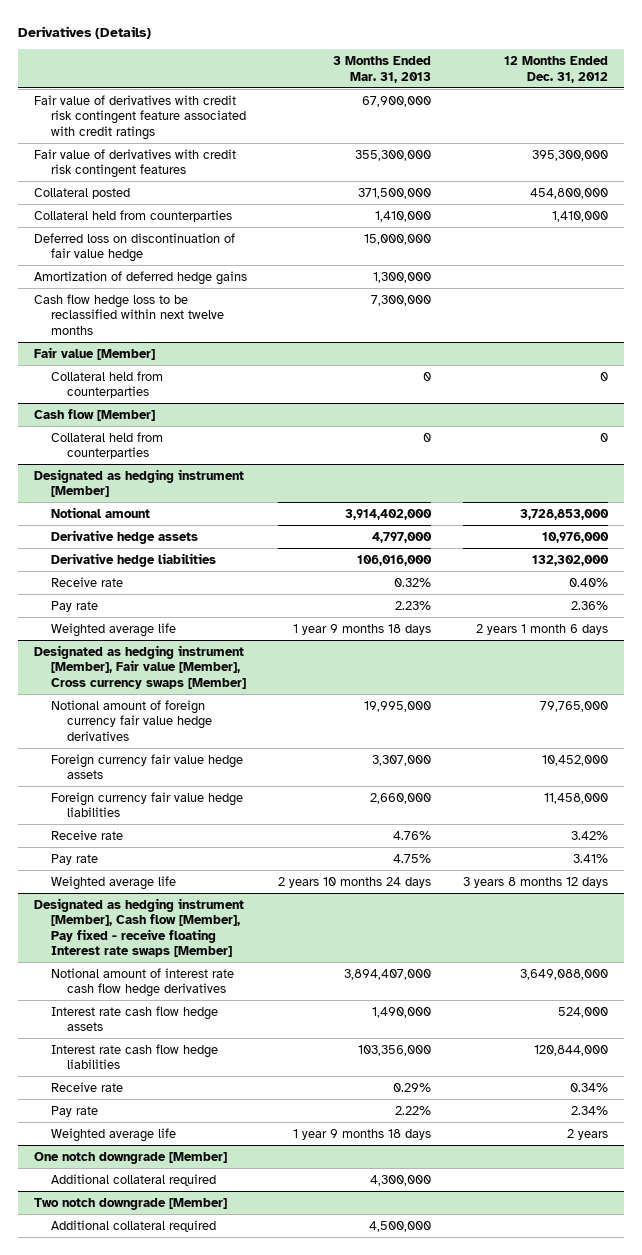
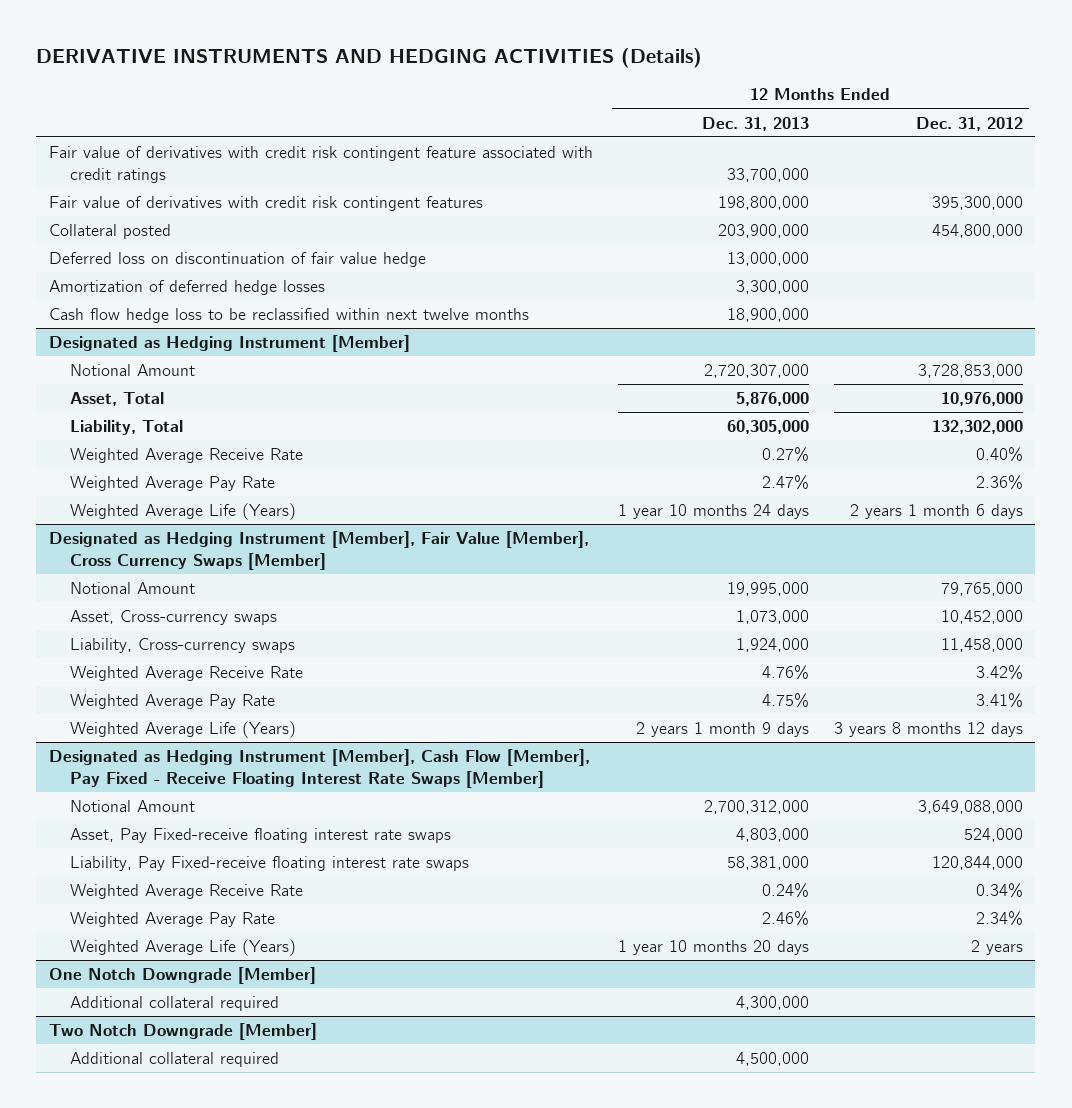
[17,26,151,40] Derivatives (Details) -> [36,47,703,68] DERIVATIVE INSTRUMENTS AND HEDGING ACTIVITIES (Details)
[333,56,432,83] 3 Months Ended Mar. 31, 2013 -> none
none -> [701,116,809,131] Dec. 31, 2013
[33,209,232,222] Collateral held from counterparties -> none
[33,270,247,285] Amortization of deferred hedge gains -> [48,280,325,296] Amortization of deferred hedge losses
[33,346,155,360] Fair value [Member] -> none
[50,370,163,399] Collateral held from counterparties -> none
[33,408,155,421] Cash flow [Member] -> none
[50,431,163,460] Collateral held from counterparties -> none
[33,468,244,498] Designated as hedging instrument [Member] -> [48,335,410,353] Designated as Hedging Instrument [Member]
[50,506,150,518] Notional amount -> [70,364,196,377] Notional Amount
[50,529,198,544] Derivative hedge assets -> [70,392,165,407] Asset, Total
[50,552,216,567] Derivative hedge liabilities -> [70,420,184,436] Liability, Total
[50,576,123,587] Receive rate -> [70,448,304,464] Weighted Average Receive Rate
[50,600,98,612] Pay rate -> [70,476,276,492] Weighted Average Pay Rate
[50,622,176,637] Weighted average life -> [70,503,297,521] Weighted Average Life (Years)
[33,644,246,689] Designated as hedging instrument [Member], Fair value [Member], Cross currency swaps [Member] -> [48,531,589,570] Designated as Hedging Instrument [Member], Fair Value [Member], Cross Currency Swaps [Member]
[50,699,213,741] Notional amount of foreign currency fair value hedge derivatives -> [70,582,196,595] Notional Amount
[50,753,243,780] Foreign currency fair value hedge assets -> [70,610,278,626] Asset, Cross-currency swaps
[50,791,243,818] Foreign currency fair value hedge liabilities -> [70,638,296,654] Liability, Cross-currency swaps
[50,829,123,840] Receive rate -> [70,666,304,682] Weighted Average Receive Rate
[50,853,98,865] Pay rate -> [70,694,276,710] Weighted Average Pay Rate
[50,875,176,890] Weighted average life -> [70,721,297,739] Weighted Average Life (Years)
[33,897,244,958] Designated as hedging instrument [Member], Cash flow [Member], Pay fixed - receive floating Interest rate swaps [Member] -> [48,749,590,788] Designated as Hedging Instrument [Member], Cash Flow [Member], Pay Fixed - Receive Floating Interest Rate Swaps [Member]
[50,967,234,998] Notional amount of interest rate cash flow hedge derivatives -> [70,800,196,813] Notional Amount
[50,1005,218,1032] Interest rate cash flow hedge assets -> [70,828,452,844] Asset, Pay Fixed-receive floating interest rate swaps
[50,1043,218,1070] Interest rate cash flow hedge liabilities -> [70,856,470,872] Liability, Pay Fixed-receive floating interest rate swaps
[50,1081,123,1092] Receive rate -> [70,884,304,900] Weighted Average Receive Rate
[50,1105,98,1117] Pay rate -> [70,912,276,928] Weighted Average Pay Rate
[50,1127,176,1142] Weighted average life -> [70,939,297,957] Weighted Average Life (Years)
[33,1151,227,1164] One notch downgrade [Member] -> [48,967,316,985] One Notch Downgrade [Member]
[33,1197,227,1210] Two notch downgrade [Member] -> [48,1023,317,1041] Two Notch Downgrade [Member]

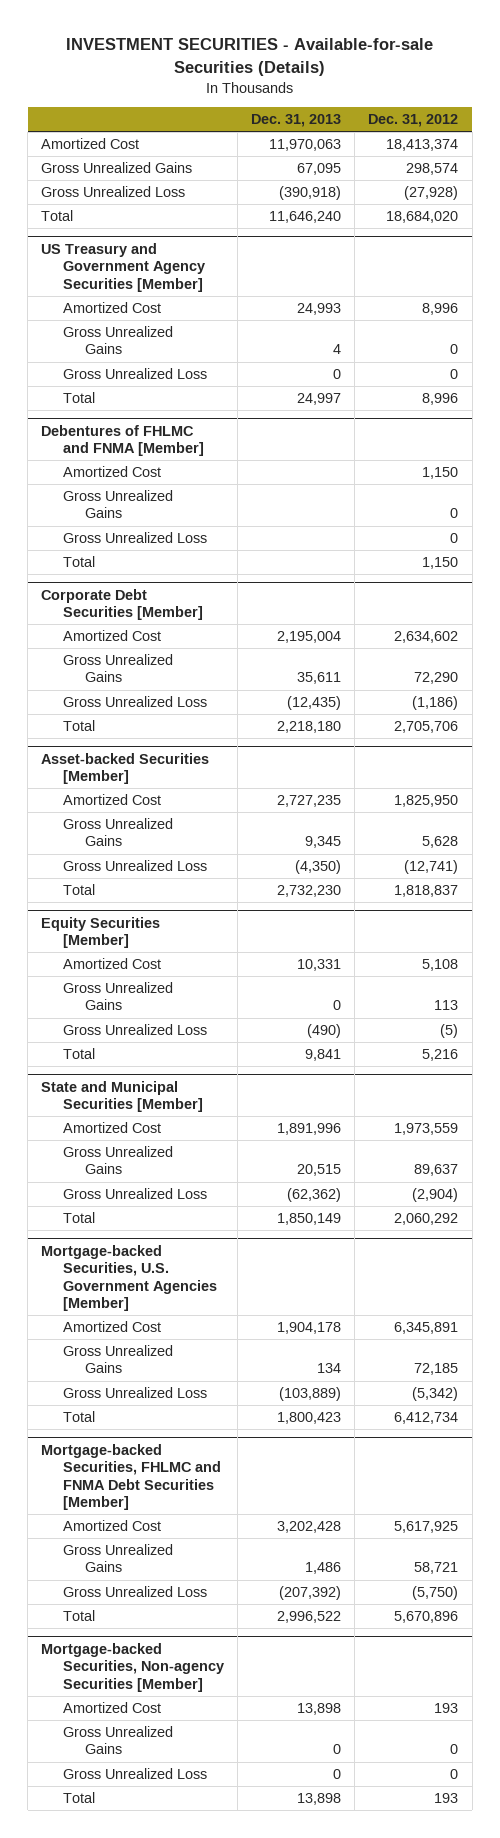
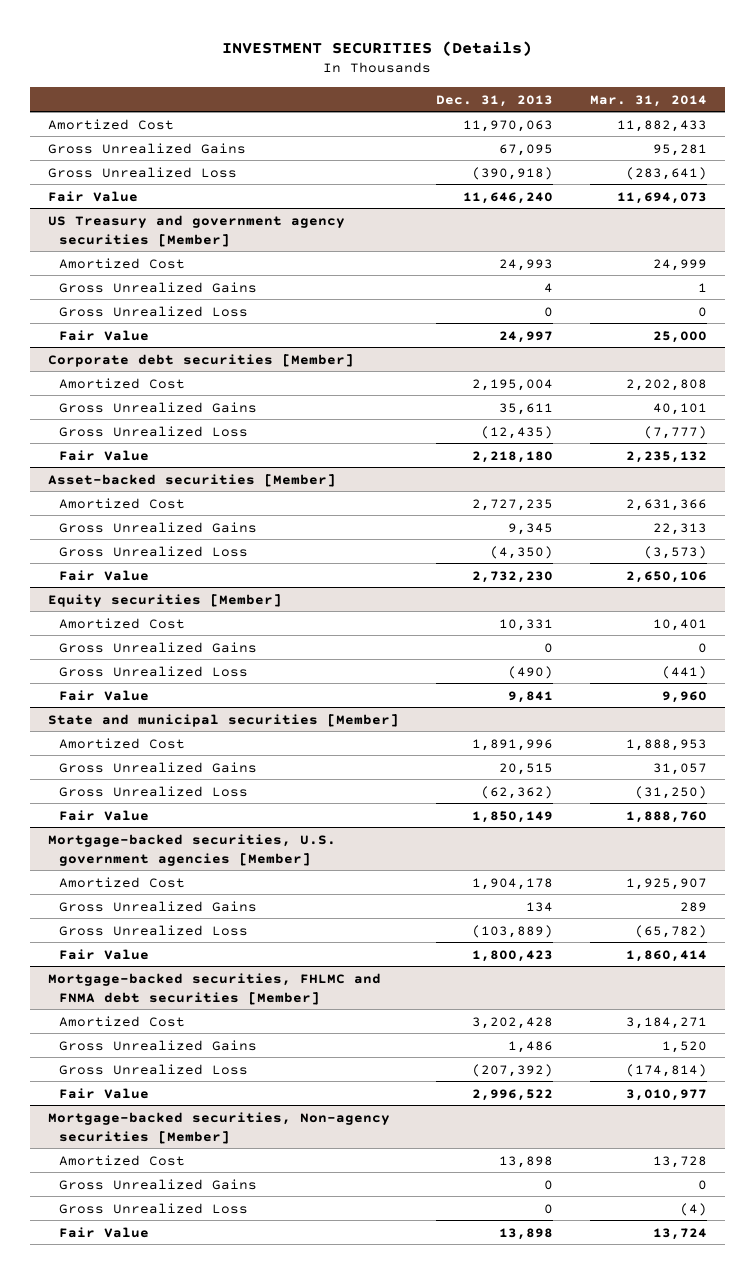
[65,38,433,76] INVESTMENT SECURITIES - Available-for-sale Securities (Details) -> [222,40,533,56] INVESTMENT SECURITIES (Details)
[368,114,459,128] Dec. 31, 2012 -> none
none -> [589,94,707,107] Mar. 31, 2014
[41,210,74,222] Total -> [48,190,139,202] Fair Value
[41,242,206,292] US Treasury and Government Agency Securities [Member] -> [48,214,346,247] US Treasury and government agency securities [Member]
[41,424,205,457] Debentures of FHLMC and FNMA [Member] -> none
[63,466,162,478] Amortized Cost -> none
[63,490,174,519] Gross Unrealized Gains -> none
[63,532,208,544] Gross Unrealized Loss -> none
[63,556,96,568] Total -> none
[63,392,96,404] Total -> [59,329,150,341] Fair Value
[41,588,204,621] Corporate Debt Securities [Member] -> [48,353,355,367] Corporate debt securities [Member]
[63,720,96,732] Total -> [59,449,150,461] Fair Value
[41,752,210,785] Asset-backed Securities [Member] -> [48,473,337,487] Asset-backed securities [Member]
[63,884,96,896] Total -> [59,569,150,581] Fair Value
[41,916,161,949] Equity Securities [Member] -> [48,593,283,607] Equity securities [Member]
[63,1048,96,1060] Total -> [59,689,150,701] Fair Value
[41,1080,204,1113] State and Municipal Securities [Member] -> [48,713,400,727] State and municipal securities [Member]
[63,1212,96,1224] Total -> [59,809,150,821] Fair Value
[41,1244,218,1311] Mortgage-backed Securities, U.S. Government Agencies [Member] -> [48,833,337,866] Mortgage-backed securities, U.S. government agencies [Member]
[63,1411,96,1423] Total -> [59,948,150,960] Fair Value
[41,1443,222,1510] Mortgage-backed Securities, FHLMC and FNMA Debt Securities [Member] -> [48,972,382,1005] Mortgage-backed securities, FHLMC and FNMA debt securities [Member]
[63,1610,96,1622] Total -> [59,1087,150,1099] Fair Value
[41,1642,225,1692] Mortgage-backed Securities, Non-agency Securities [Member] -> [48,1111,391,1144] Mortgage-backed securities, Non-agency securities [Member]
[63,1792,96,1804] Total -> [59,1226,150,1238] Fair Value

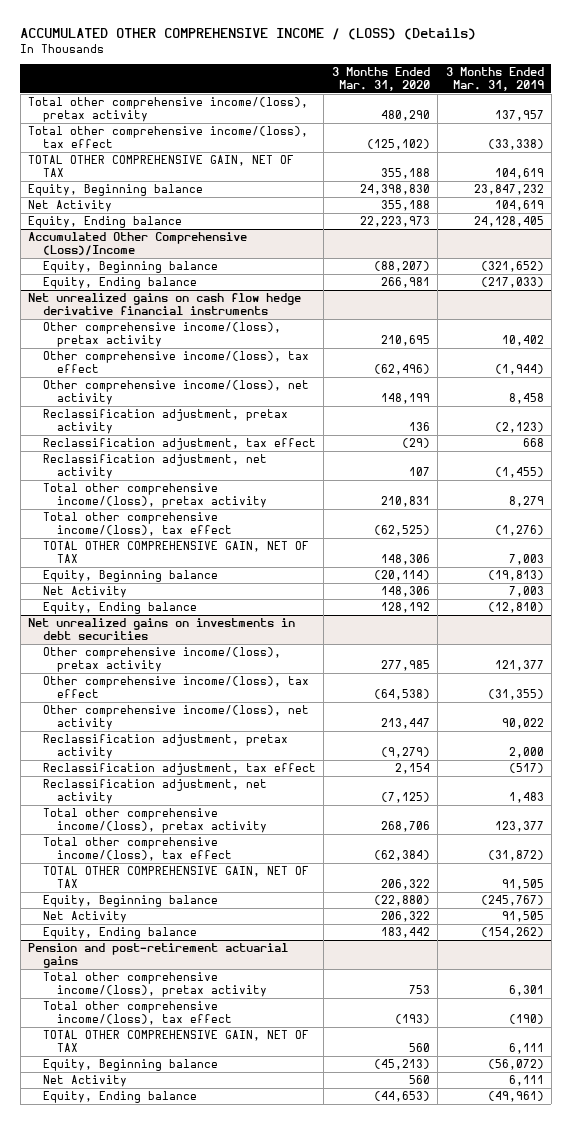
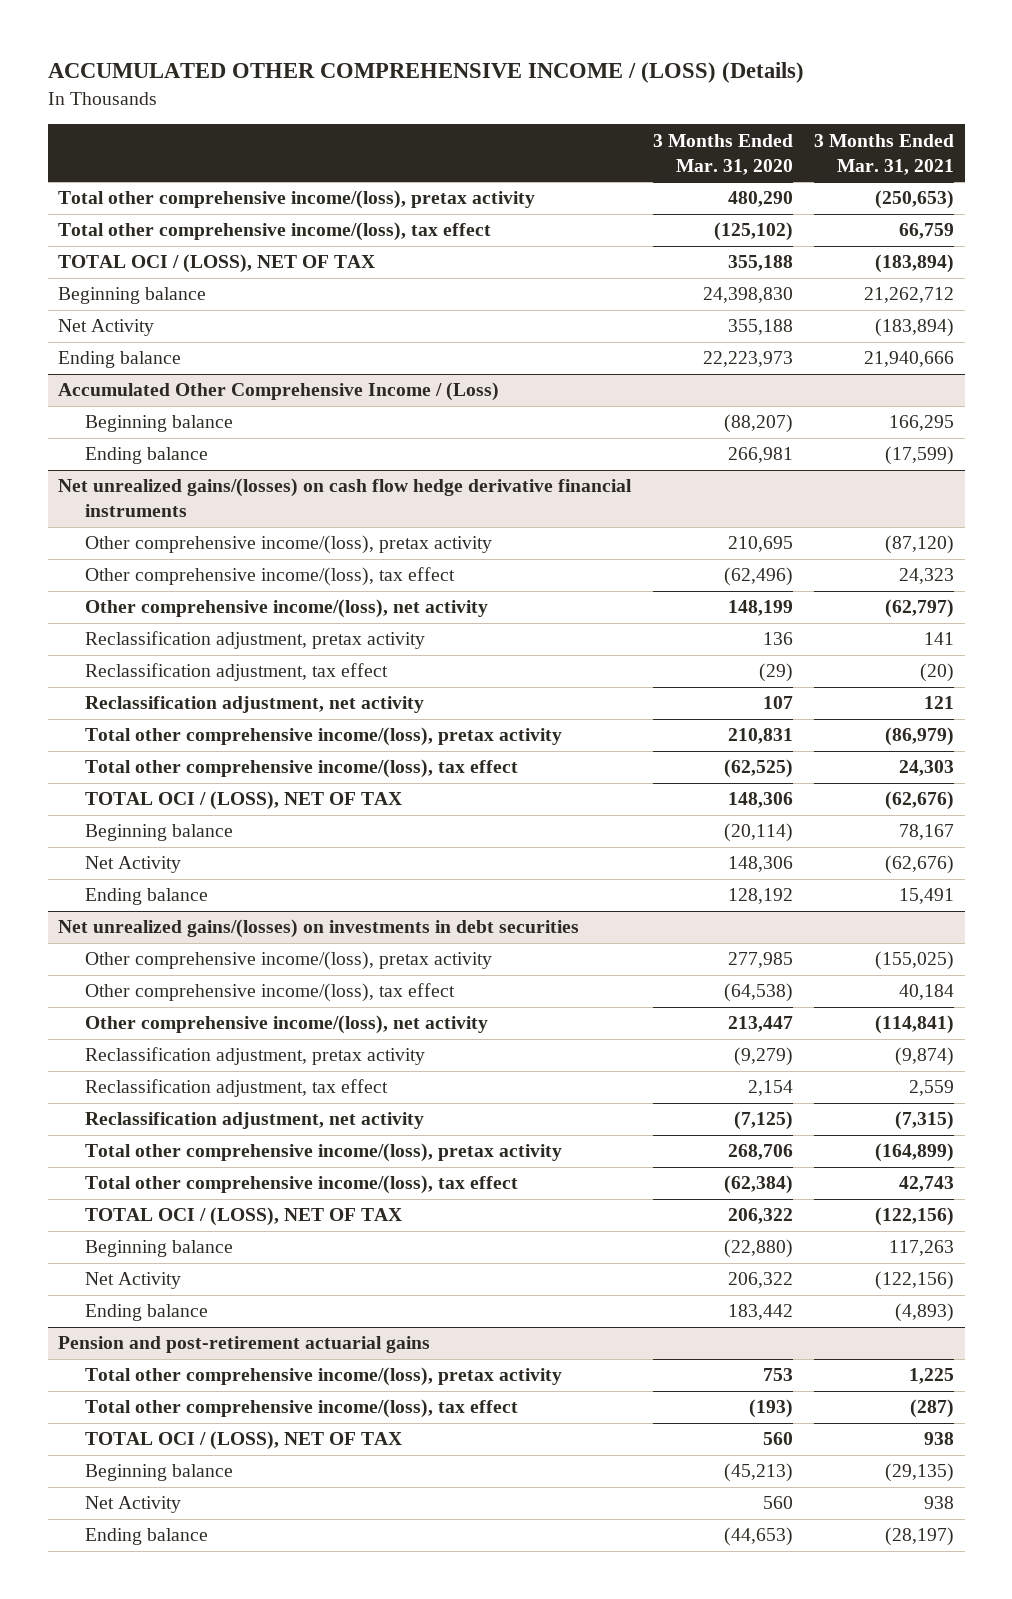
[445,66,544,91] 3 Months Ended Mar. 31, 2019 -> none
none -> [814,133,955,175] 3 Months Ended Mar. 31, 2021
[28,155,295,178] TOTAL OTHER COMPREHENSIVE GAIN, NET OF TAX -> [58,254,376,274] TOTAL OCI / (LOSS), NET OF TAX
[28,184,204,197] Equity, Beginning balance -> [58,287,207,305] Beginning balance
[28,216,183,229] Equity, Ending balance -> [58,351,182,369] Ending balance
[28,232,248,257] Accumulated Other Comprehensive (Loss)/Income -> [58,382,500,402] Accumulated Other Comprehensive Income / (Loss)
[42,261,218,274] Equity, Beginning balance -> [84,415,233,433] Beginning balance
[42,277,197,290] Equity, Ending balance -> [84,447,208,465] Ending balance
[28,293,302,316] Net unrealized gains on cash flow hedge derivative financial instruments -> [58,478,633,518] Net unrealized gains/(losses) on cash flow hedge derivative financial instruments
[42,541,309,564] TOTAL OTHER COMPREHENSIVE GAIN, NET OF TAX -> [84,791,402,811] TOTAL OCI / (LOSS), NET OF TAX
[42,570,218,583] Equity, Beginning balance -> [84,824,233,842] Beginning balance
[42,602,197,615] Equity, Ending balance -> [84,888,208,906] Ending balance
[28,618,296,641] Net unrealized gains on investments in debt securities -> [58,919,580,939] Net unrealized gains/(losses) on investments in debt securities
[42,866,309,889] TOTAL OTHER COMPREHENSIVE GAIN, NET OF TAX -> [84,1207,402,1227] TOTAL OCI / (LOSS), NET OF TAX
[42,895,218,908] Equity, Beginning balance -> [84,1240,233,1258] Beginning balance
[42,927,197,940] Equity, Ending balance -> [84,1304,208,1322] Ending balance
[42,1030,309,1053] TOTAL OTHER COMPREHENSIVE GAIN, NET OF TAX -> [84,1431,402,1451] TOTAL OCI / (LOSS), NET OF TAX
[42,1059,218,1072] Equity, Beginning balance -> [84,1464,233,1482] Beginning balance
[42,1091,197,1104] Equity, Ending balance -> [84,1528,208,1546] Ending balance

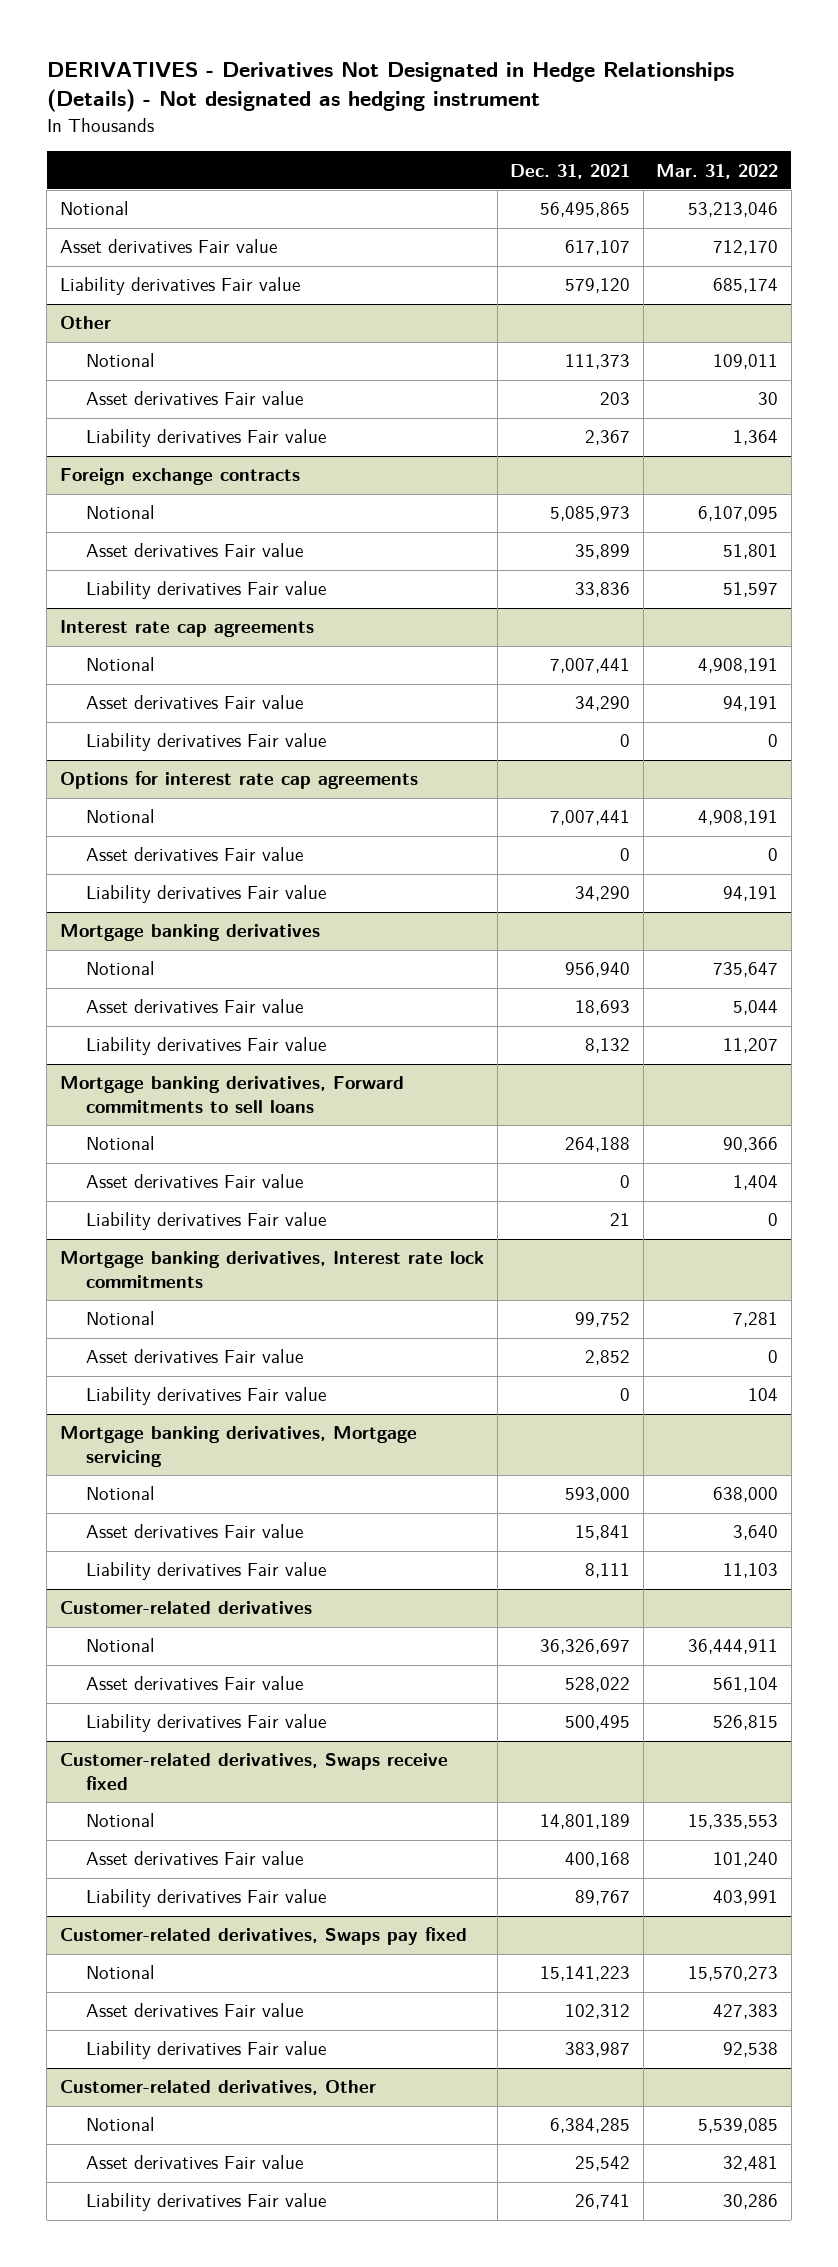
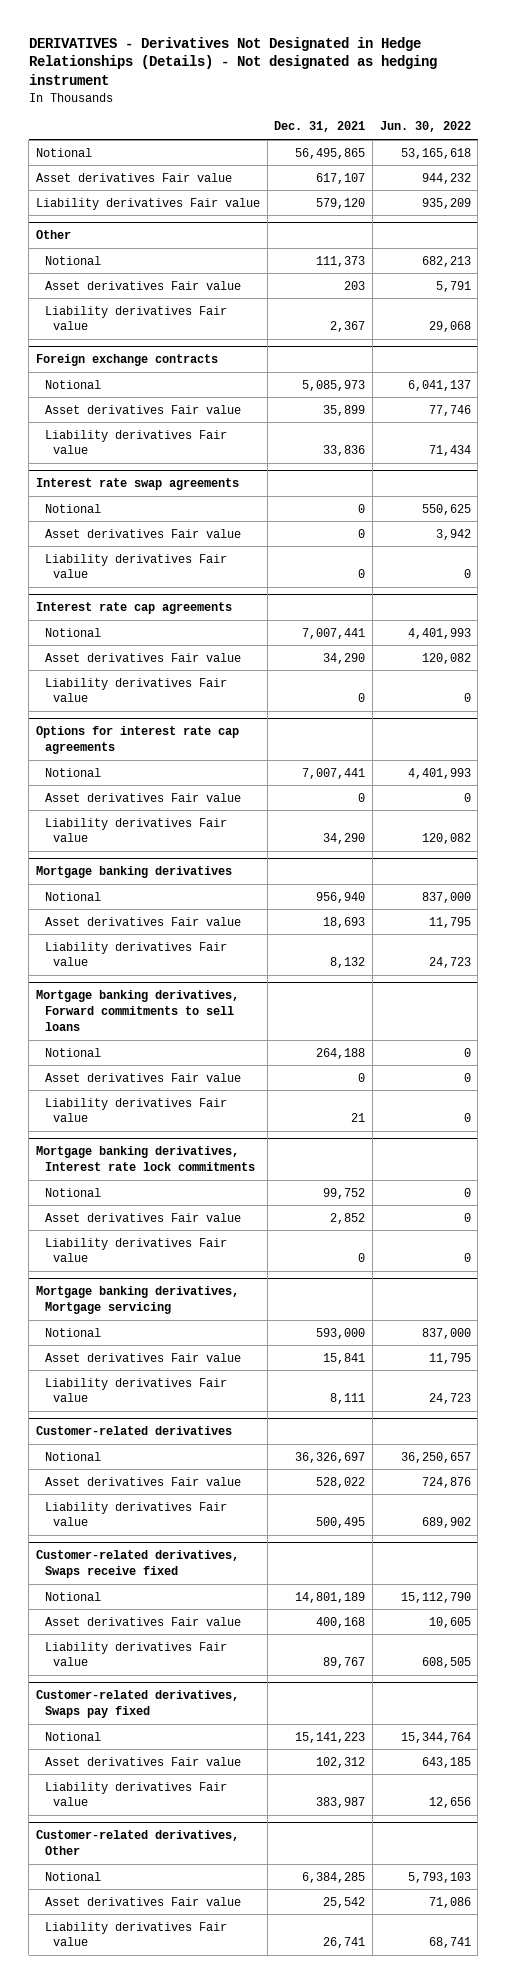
[656,163,779,179] Mar. 31, 2022 -> none
none -> [379,121,471,133] Jun. 30, 2022
none -> [35,478,239,491] Interest rate swap agreements
none -> [44,503,101,513] Notional
none -> [44,528,241,538] Asset derivatives Fair value
none -> [44,553,227,579] Liability derivatives Fair value

